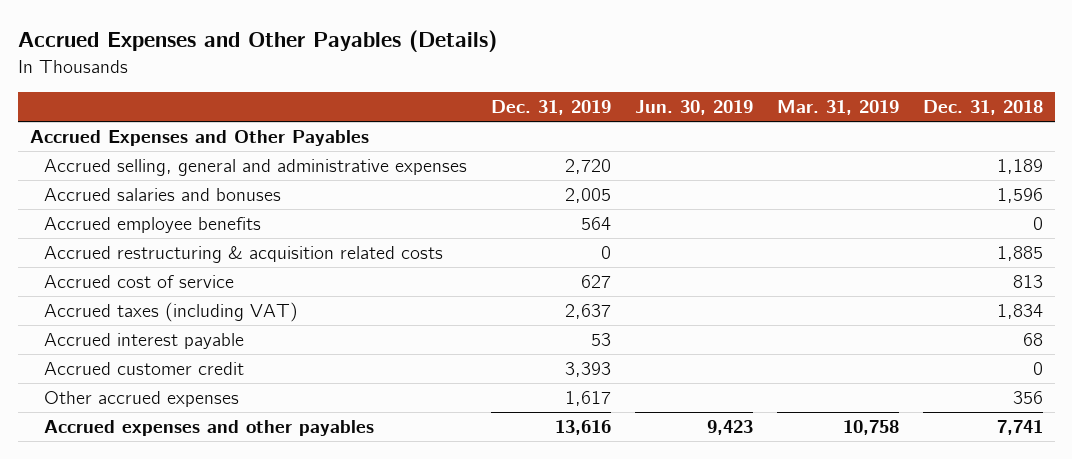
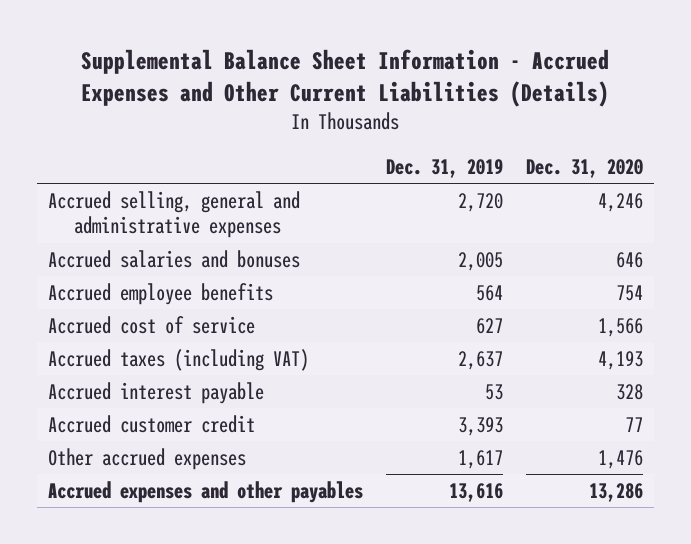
[17,30,497,53] Accrued Expenses and Other Payables (Details) -> [81,48,610,108] Supplemental Balance Sheet Information - Accrued Expenses and Other Current Liabilities (Details)
[634,99,753,115] Jun. 30, 2019 -> none
[776,99,899,115] Mar. 31, 2019 -> none
[922,99,1043,115] Dec. 31, 2018 -> none
none -> [525,158,643,178] Dec. 31, 2020
[29,130,369,147] Accrued Expenses and Other Payables -> none
[43,246,443,264] Accrued restructuring & acquisition related costs -> none

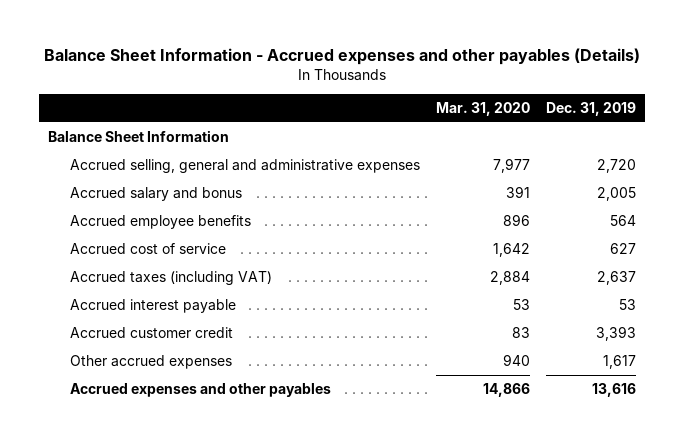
[81,48,610,108] Supplemental Balance Sheet Information - Accrued Expenses and Other Current Liabilities (Details) -> [43,48,640,66] Balance Sheet Information - Accrued expenses and other payables (Details)
[525,158,643,178] Dec. 31, 2020 -> none
none -> [435,102,530,117] Mar. 31, 2020
none -> [47,130,229,143] Balance Sheet Information
[47,250,300,269] Accrued salaries and bonuses -> [69,187,242,202] Accrued salary and bonus

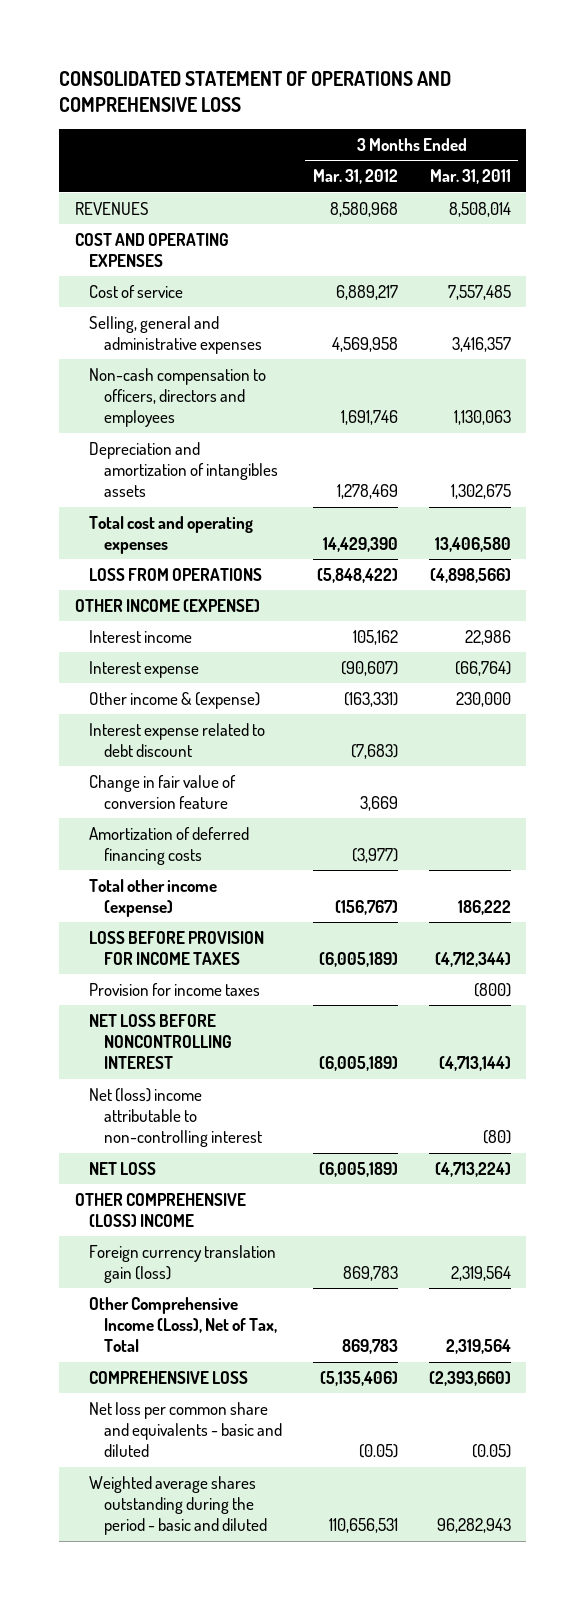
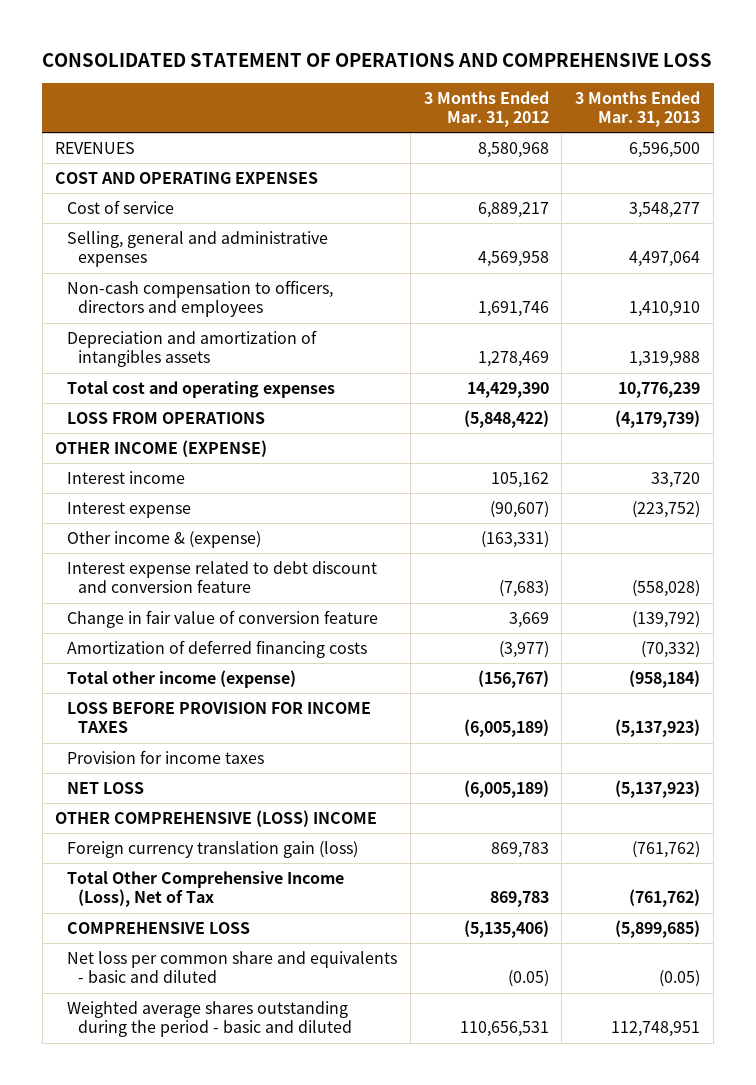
[429,169,511,185] Mar. 31, 2011 -> none
none -> [575,90,701,128] 3 Months Ended Mar. 31, 2013
[89,722,266,758] Interest expense related to debt discount -> [66,560,377,594] Interest expense related to debt discount and conversion feature
[89,1013,233,1070] NET LOSS BEFORE NONCONTROLLING INTEREST -> none
[89,1087,263,1148] Net (loss) income attributable to non-controlling interest -> none
[89,1296,278,1353] Other Comprehensive Income (Loss), Net of Tax, Total -> [66,870,344,908] Total Other Comprehensive Income (Loss), Net of Tax

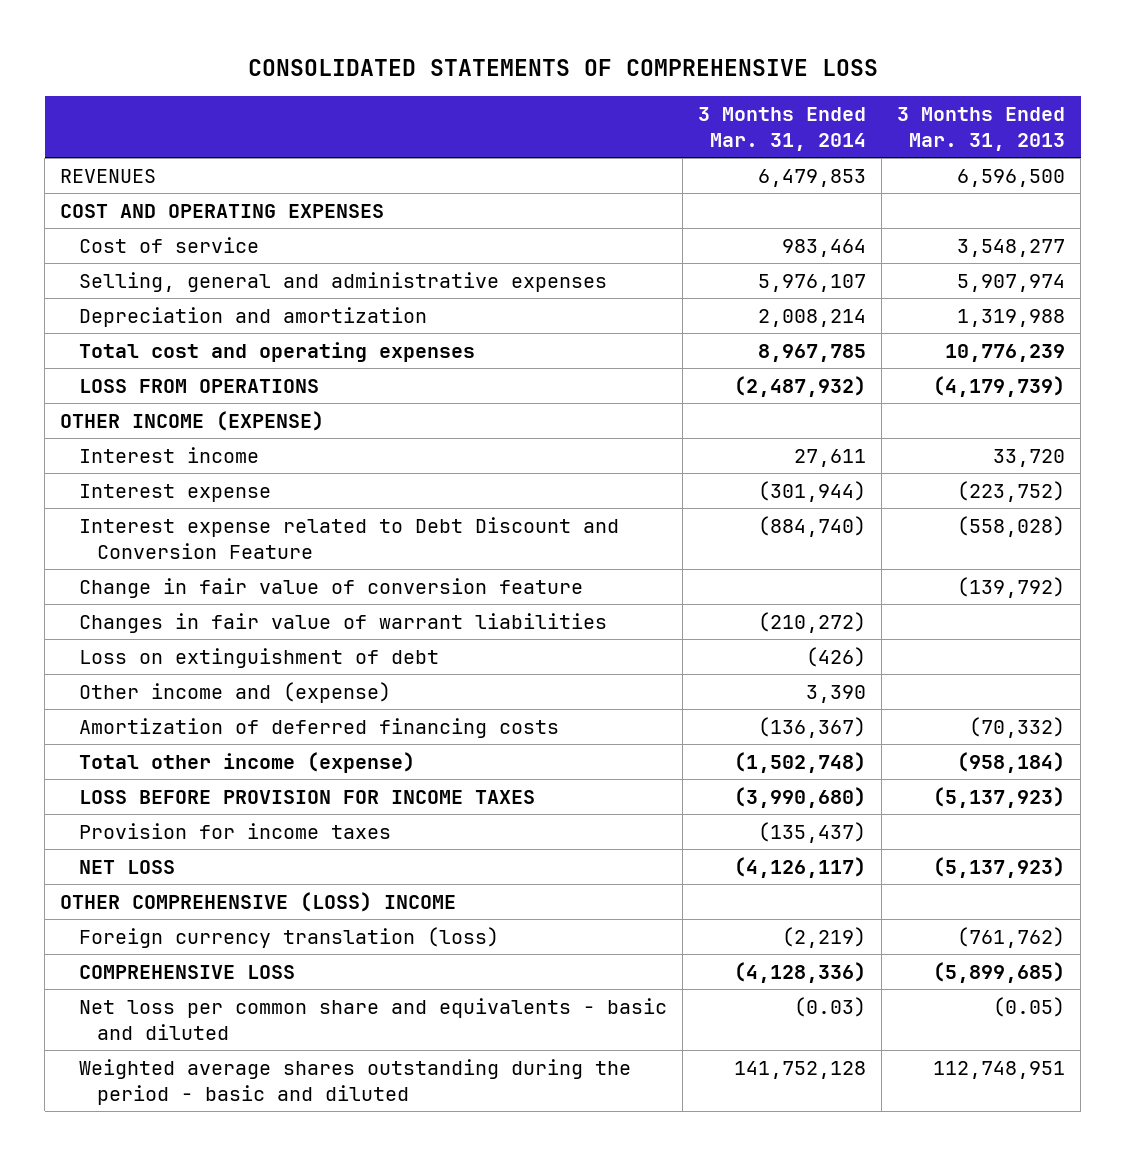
[42,52,713,67] CONSOLIDATED STATEMENT OF OPERATIONS AND COMPREHENSIVE LOSS -> [247,59,878,77] CONSOLIDATED STATEMENTS OF COMPREHENSIVE LOSS
[423,90,549,128] 3 Months Ended Mar. 31, 2012 -> none
none -> [698,107,867,151] 3 Months Ended Mar. 31, 2014
[66,279,333,318] Non-cash compensation to officers, directors and employees -> none
[629,251,701,268] 4,497,064 -> [957,273,1066,292] 5,907,974
[66,329,317,368] Depreciation and amortization of intangibles assets -> [78,306,427,327] Depreciation and amortization
[66,530,261,548] Other income & (expense) -> none
[66,560,377,594] Interest expense related to debt discount and conversion feature -> [78,516,619,559] Interest expense related to Debt Discount and Conversion Feature
none -> [78,612,607,633] Changes in fair value of warrant liabilities
none -> [78,647,439,668] Loss on extinguishment of debt
none -> [78,681,391,703] Other income and (expense)
[66,870,344,908] Total Other Comprehensive Income (Loss), Net of Tax -> none
[66,840,358,858] Foreign currency translation gain (loss) -> [78,926,499,948] Foreign currency translation (loss)

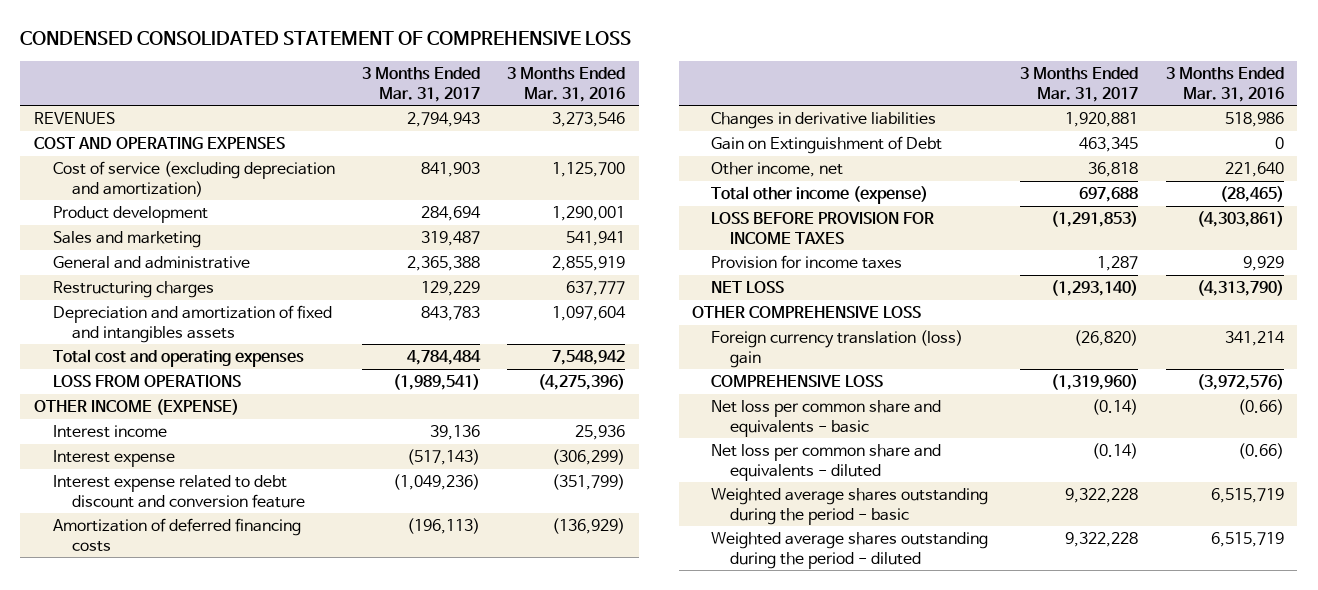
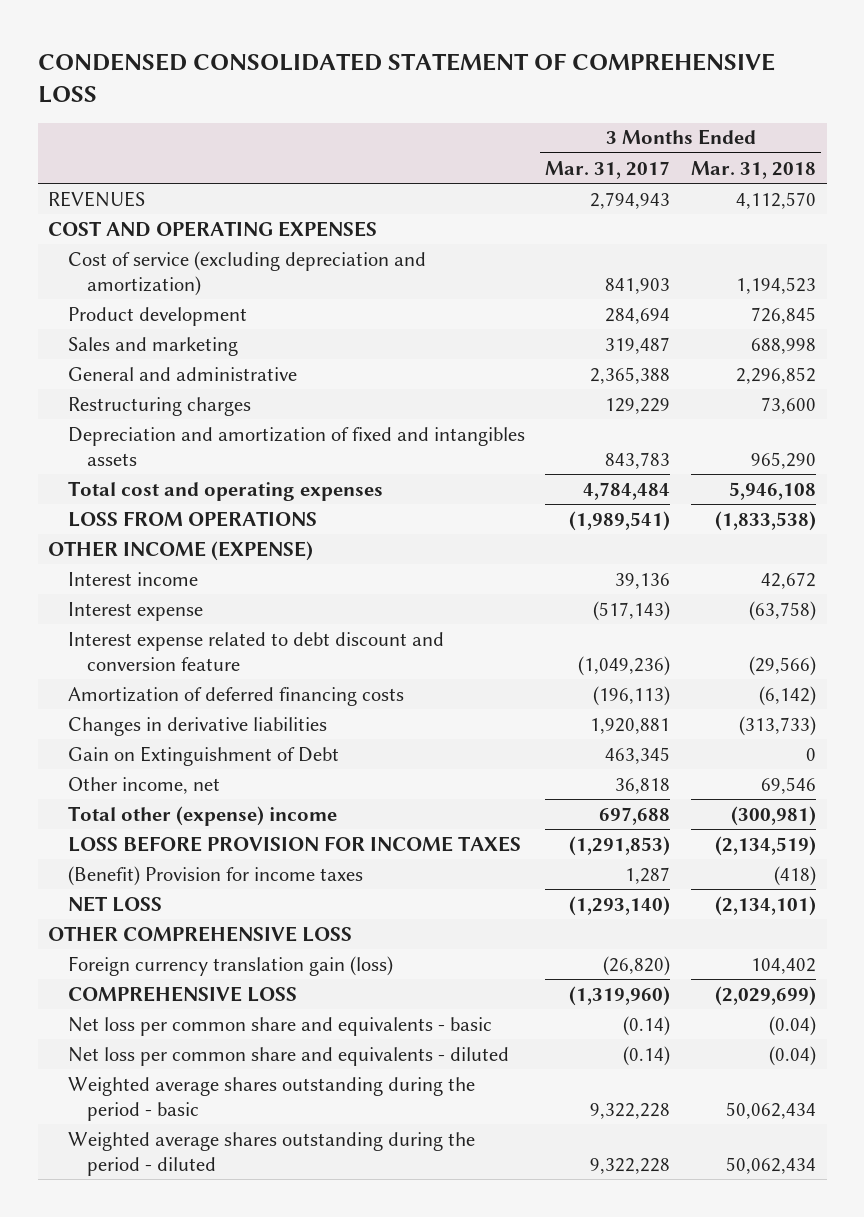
[507,67,626,102] 3 Months Ended Mar. 31, 2016 -> none
none -> [691,160,817,179] Mar. 31, 2018
[711,186,929,205] Total other income (expense) -> [67,805,337,826] Total other (expense) income
[711,255,903,270] Provision for income taxes -> [67,865,363,886] (Benefit) Provision for income taxes
[711,330,964,368] Foreign currency translation (loss) gain -> [67,955,393,976] Foreign currency translation gain (loss)

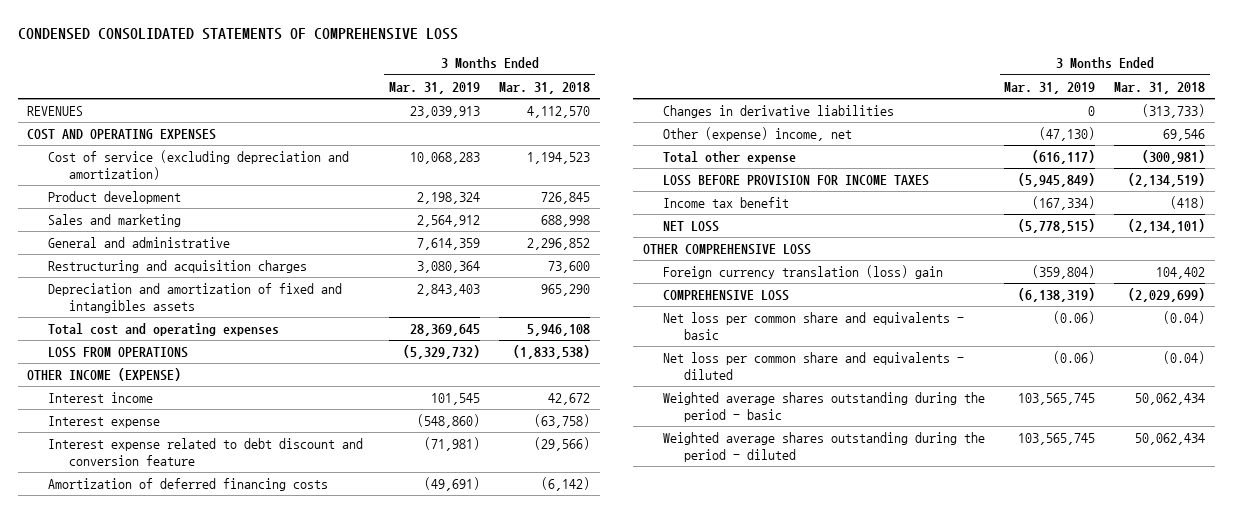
[37,52,775,103] CONDENSED CONSOLIDATED STATEMENT OF COMPREHENSIVE LOSS -> [17,28,458,41] CONDENSED CONSOLIDATED STATEMENTS OF COMPREHENSIVE LOSS
[545,160,671,179] Mar. 31, 2017 -> none
none -> [389,81,481,94] Mar. 31, 2019
[67,396,251,416] Restructuring charges -> [47,259,307,273] Restructuring and acquisition charges
[67,745,339,766] Gain on Extinguishment of Debt -> none
[67,776,220,794] Other income, net -> [663,126,853,141] Other (expense) income, net
[67,805,337,826] Total other (expense) income -> [663,150,797,164] Total other expense
[67,865,363,886] (Benefit) Provision for income taxes -> [663,196,790,208] Income tax benefit
[67,955,393,976] Foreign currency translation gain (loss) -> [663,264,944,279] Foreign currency translation (loss) gain

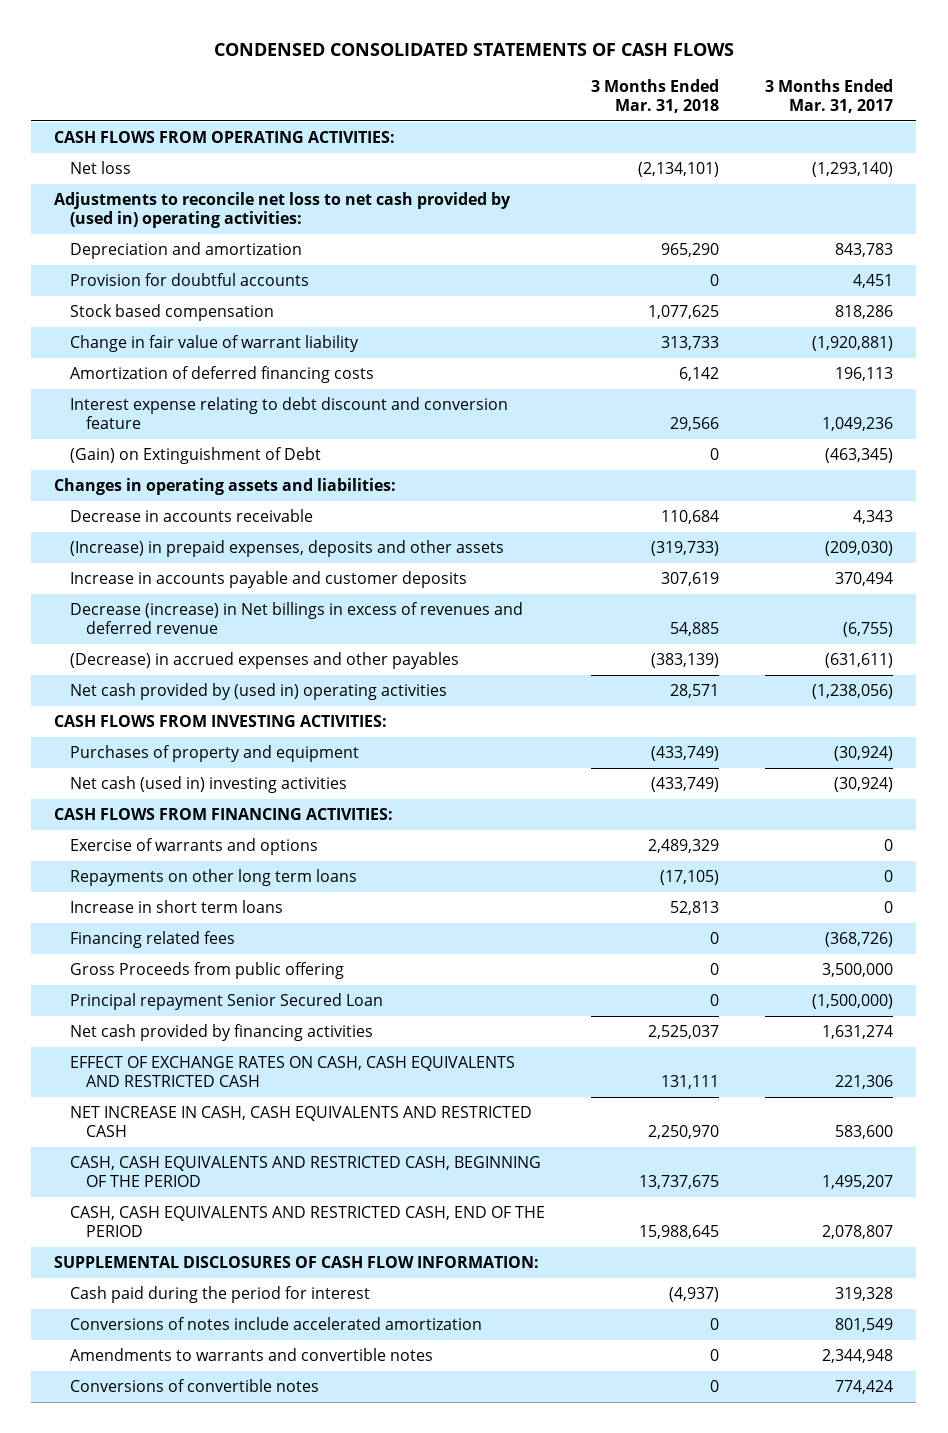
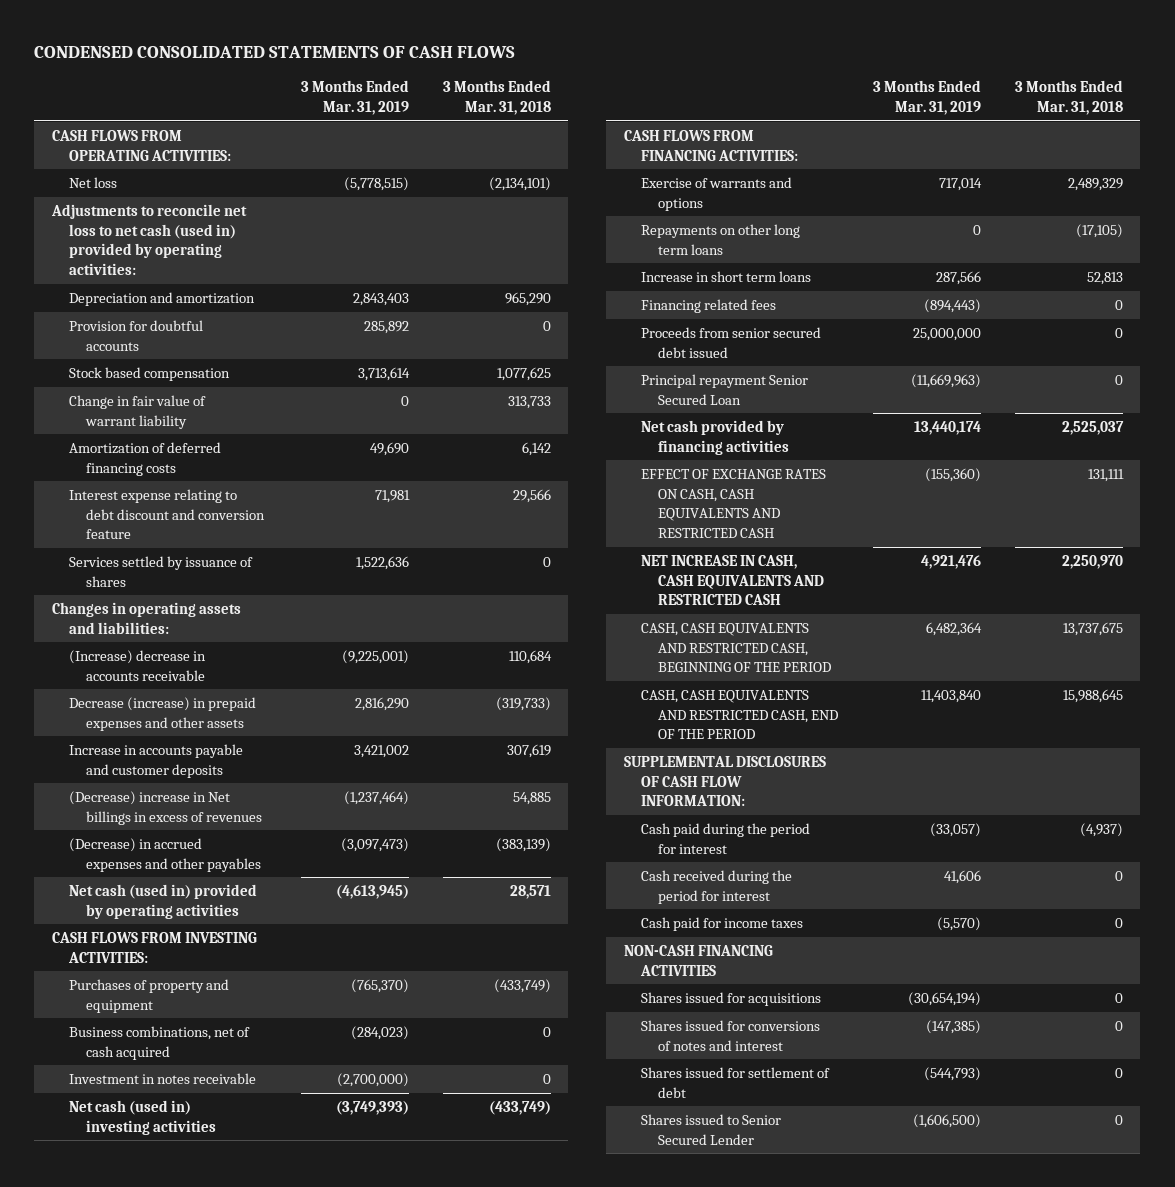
[765,78,894,113] 3 Months Ended Mar. 31, 2017 -> none
none -> [300,80,409,115] 3 Months Ended Mar. 31, 2019
[54,191,512,228] Adjustments to reconcile net loss to net cash provided by (used in) operating activities: -> [50,204,247,275] Adjustments to reconcile net loss to net cash (used in) provided by operating activities:
[70,446,322,464] (Gain) on Extinguishment of Debt -> none
none -> [69,556,254,587] Services settled by issuance of shares
[70,508,314,522] Decrease in accounts receivable -> [69,650,207,681] (Increase) decrease in accounts receivable
[70,539,505,557] (Increase) in prepaid expenses, deposits and other assets -> [69,697,257,731] Decrease (increase) in prepaid expenses and other assets
[70,601,524,634] Decrease (increase) in Net billings in excess of revenues and deferred revenue -> [69,791,263,825] (Decrease) increase in Net billings in excess of revenues
[70,682,448,700] Net cash provided by (used in) operating activities -> [69,884,258,919] Net cash (used in) provided by operating activities
none -> [69,1026,251,1060] Business combinations, net of cash acquired
none -> [69,1073,257,1085] Investment in notes receivable
[70,961,345,979] Gross Proceeds from public offering -> none
none -> [640,327,821,358] Proceeds from senior secured debt issued
[70,1316,483,1330] Conversions of notes include accelerated amortization -> none
[70,1347,434,1361] Amendments to warrants and convertible notes -> none
[70,1378,320,1392] Conversions of convertible notes -> none
none -> [640,870,792,904] Cash received during the period for interest
none -> [640,917,803,932] Cash paid for income taxes
none -> [623,945,773,976] NON-CASH FINANCING ACTIVITIES
none -> [640,992,821,1007] Shares issued for acquisitions
none -> [640,1020,820,1051] Shares issued for conversions of notes and interest
none -> [640,1067,830,1098] Shares issued for settlement of debt
none -> [640,1114,781,1145] Shares issued to Senior Secured Lender

